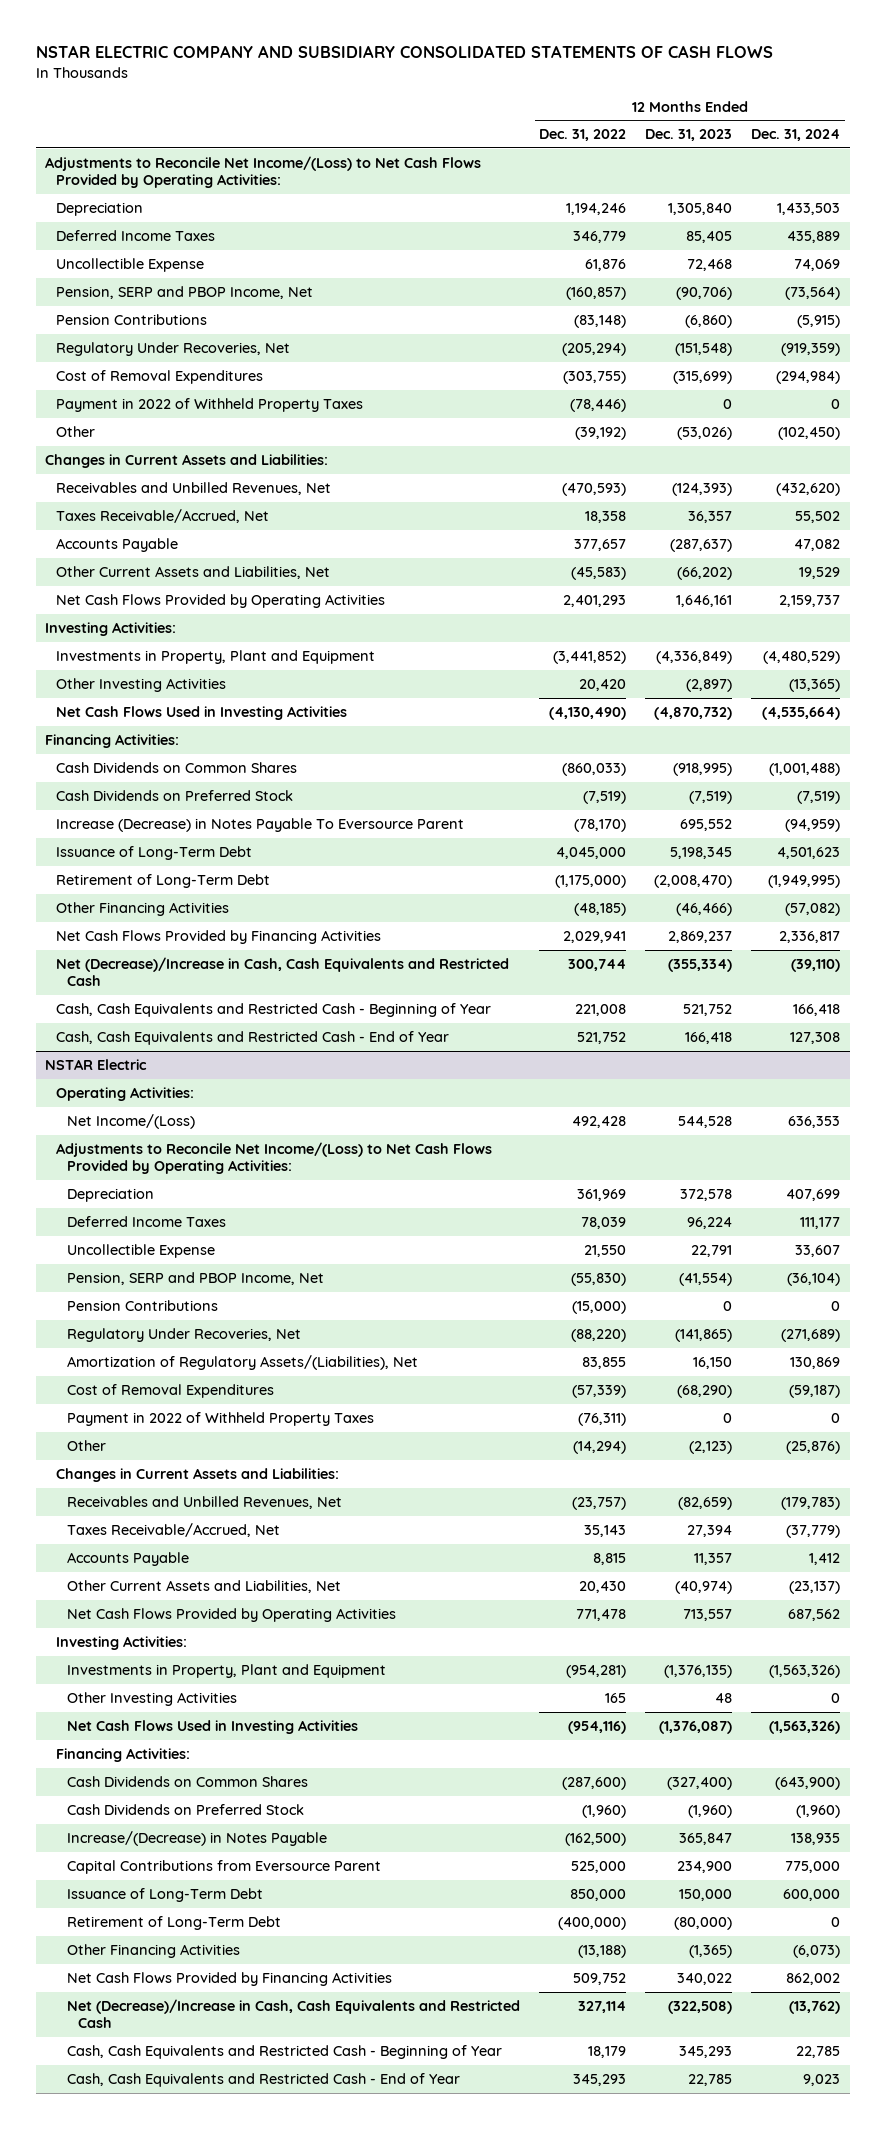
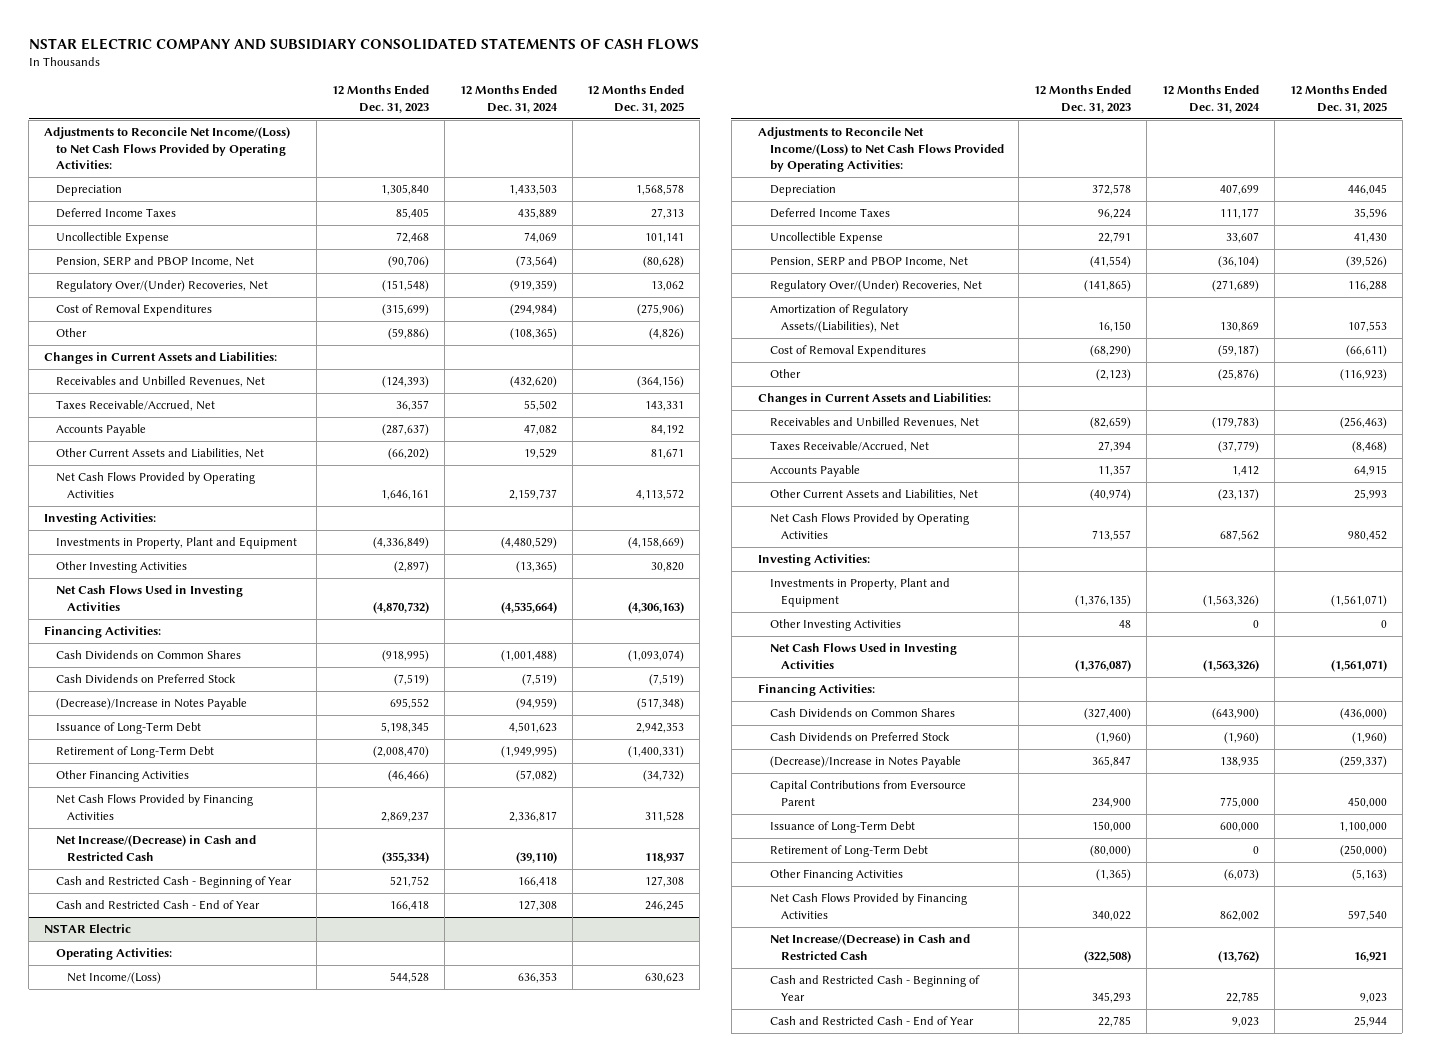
[539,129,627,142] Dec. 31, 2022 -> none
none -> [587,85,685,113] 12 Months Ended Dec. 31, 2025
[56,313,208,325] Pension Contributions -> none
[56,341,291,356] Regulatory Under Recoveries, Net -> [55,280,268,293] Regulatory Over/(Under) Recoveries, Net
[56,397,364,412] Payment in 2022 of Withheld Property Taxes -> none
[677,426,733,440] (53,026) -> [387,328,429,341] (59,886)
[778,426,841,440] (102,450) -> [509,328,557,341] (108,365)
[56,817,465,832] Increase (Decrease) in Notes Payable To Eversource Parent -> [55,698,247,711] (Decrease)/Increase in Notes Payable
[56,956,510,986] Net (Decrease)/Increase in Cash, Cash Equivalents and Restricted Cash -> [55,835,256,861] Net Increase/(Decrease) in Cash and Restricted Cash
[56,1002,492,1017] Cash, Cash Equivalents and Restricted Cash - Beginning of Year -> [55,876,292,889] Cash and Restricted Cash - Beginning of Year
[56,1030,450,1045] Cash, Cash Equivalents and Restricted Cash - End of Year -> [55,900,260,911] Cash and Restricted Cash - End of Year
[67,1299,219,1311] Pension Contributions -> none
[67,1327,302,1342] Regulatory Under Recoveries, Net -> [769,280,982,293] Regulatory Over/(Under) Recoveries, Net
[67,1411,375,1426] Payment in 2022 of Withheld Property Taxes -> none
[67,1830,328,1846] Increase/(Decrease) in Notes Payable -> [769,756,961,769] (Decrease)/Increase in Notes Payable
[67,1998,521,2028] Net (Decrease)/Increase in Cash, Cash Equivalents and Restricted Cash -> [769,934,970,960] Net Increase/(Decrease) in Cash and Restricted Cash
[67,2044,503,2059] Cash, Cash Equivalents and Restricted Cash - Beginning of Year -> [769,975,980,1001] Cash and Restricted Cash - Beginning of Year
[67,2072,461,2087] Cash, Cash Equivalents and Restricted Cash - End of Year -> [769,1016,974,1027] Cash and Restricted Cash - End of Year

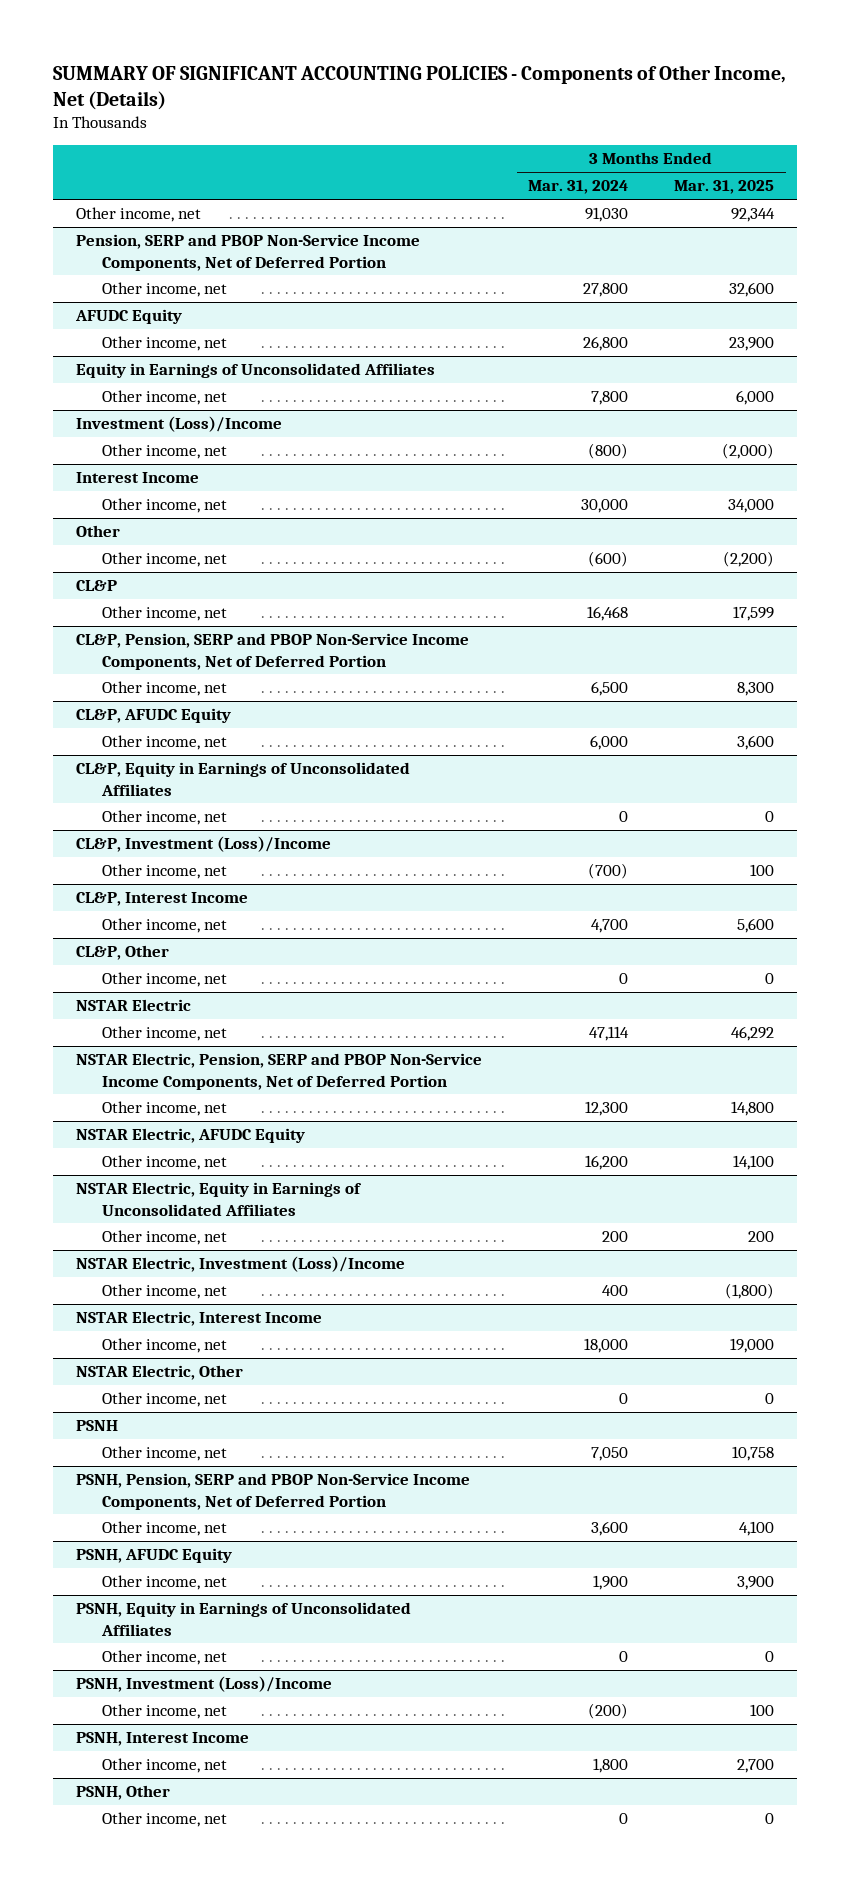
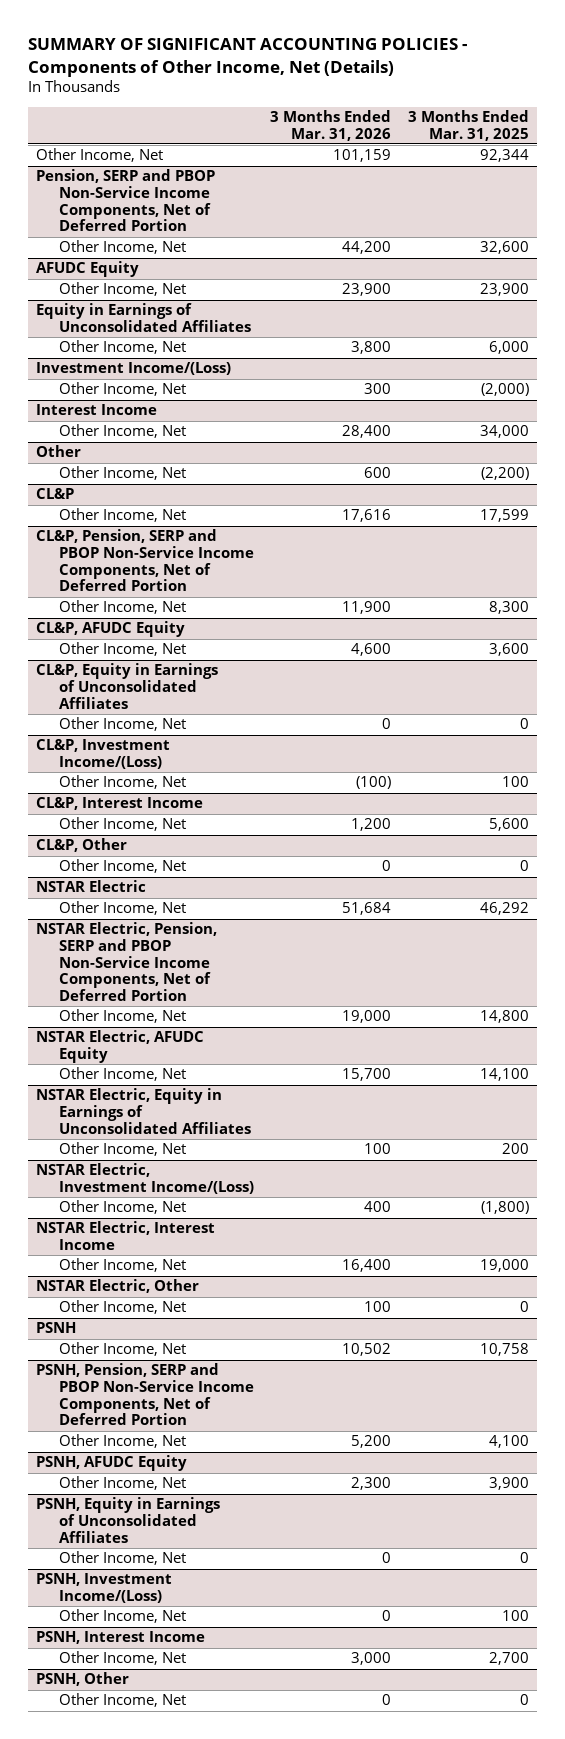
[528,180,629,195] Mar. 31, 2024 -> none
none -> [270,110,392,141] 3 Months Ended Mar. 31, 2026
[76,207,202,223] Other income, net -> [36,148,164,163] Other Income, Net
[102,282,228,298] Other income, net -> [58,240,186,255] Other Income, Net
[102,336,228,352] Other income, net -> [58,282,186,297] Other Income, Net
[102,390,228,406] Other income, net -> [58,340,186,355] Other Income, Net
[76,416,283,433] Investment (Loss)/Income -> [36,362,232,376] Investment Income/(Loss)
[102,444,228,460] Other income, net -> [58,382,186,397] Other Income, Net
[102,498,228,514] Other income, net -> [58,424,186,439] Other Income, Net
[102,552,228,568] Other income, net -> [58,466,186,481] Other Income, Net
[102,606,228,622] Other income, net -> [58,508,186,523] Other Income, Net
[102,681,228,697] Other income, net -> [58,600,186,615] Other Income, Net
[102,735,228,751] Other income, net -> [58,642,186,657] Other Income, Net
[102,810,228,826] Other income, net -> [58,717,186,732] Other Income, Net
[76,836,332,853] CL&P, Investment (Loss)/Income -> [36,739,171,770] CL&P, Investment Income/(Loss)
[102,864,228,880] Other income, net -> [58,775,186,790] Other Income, Net
[102,918,228,934] Other income, net -> [58,817,186,832] Other Income, Net
[102,972,228,988] Other income, net -> [58,859,186,874] Other Income, Net
[102,1026,228,1042] Other income, net -> [58,901,186,916] Other Income, Net
[102,1101,228,1117] Other income, net -> [58,1009,186,1024] Other Income, Net
[102,1155,228,1171] Other income, net -> [58,1067,186,1082] Other Income, Net
[102,1230,228,1246] Other income, net -> [58,1142,186,1157] Other Income, Net
[76,1256,406,1273] NSTAR Electric, Investment (Loss)/Income -> [36,1163,254,1195] NSTAR Electric, Investment Income/(Loss)
[102,1284,228,1300] Other income, net -> [58,1200,186,1215] Other Income, Net
[102,1338,228,1354] Other income, net -> [58,1258,186,1273] Other Income, Net
[102,1392,228,1408] Other income, net -> [58,1300,186,1315] Other Income, Net
[102,1446,228,1462] Other income, net -> [58,1342,186,1357] Other Income, Net
[102,1521,228,1537] Other income, net -> [58,1434,186,1449] Other Income, Net
[102,1575,228,1591] Other income, net -> [58,1476,186,1491] Other Income, Net
[102,1650,228,1666] Other income, net -> [58,1551,186,1566] Other Income, Net
[76,1676,333,1693] PSNH, Investment (Loss)/Income -> [36,1573,173,1604] PSNH, Investment Income/(Loss)
[102,1704,228,1720] Other income, net -> [58,1609,186,1624] Other Income, Net
[102,1758,228,1774] Other income, net -> [58,1651,186,1666] Other Income, Net
[102,1812,228,1828] Other income, net -> [58,1693,186,1708] Other Income, Net

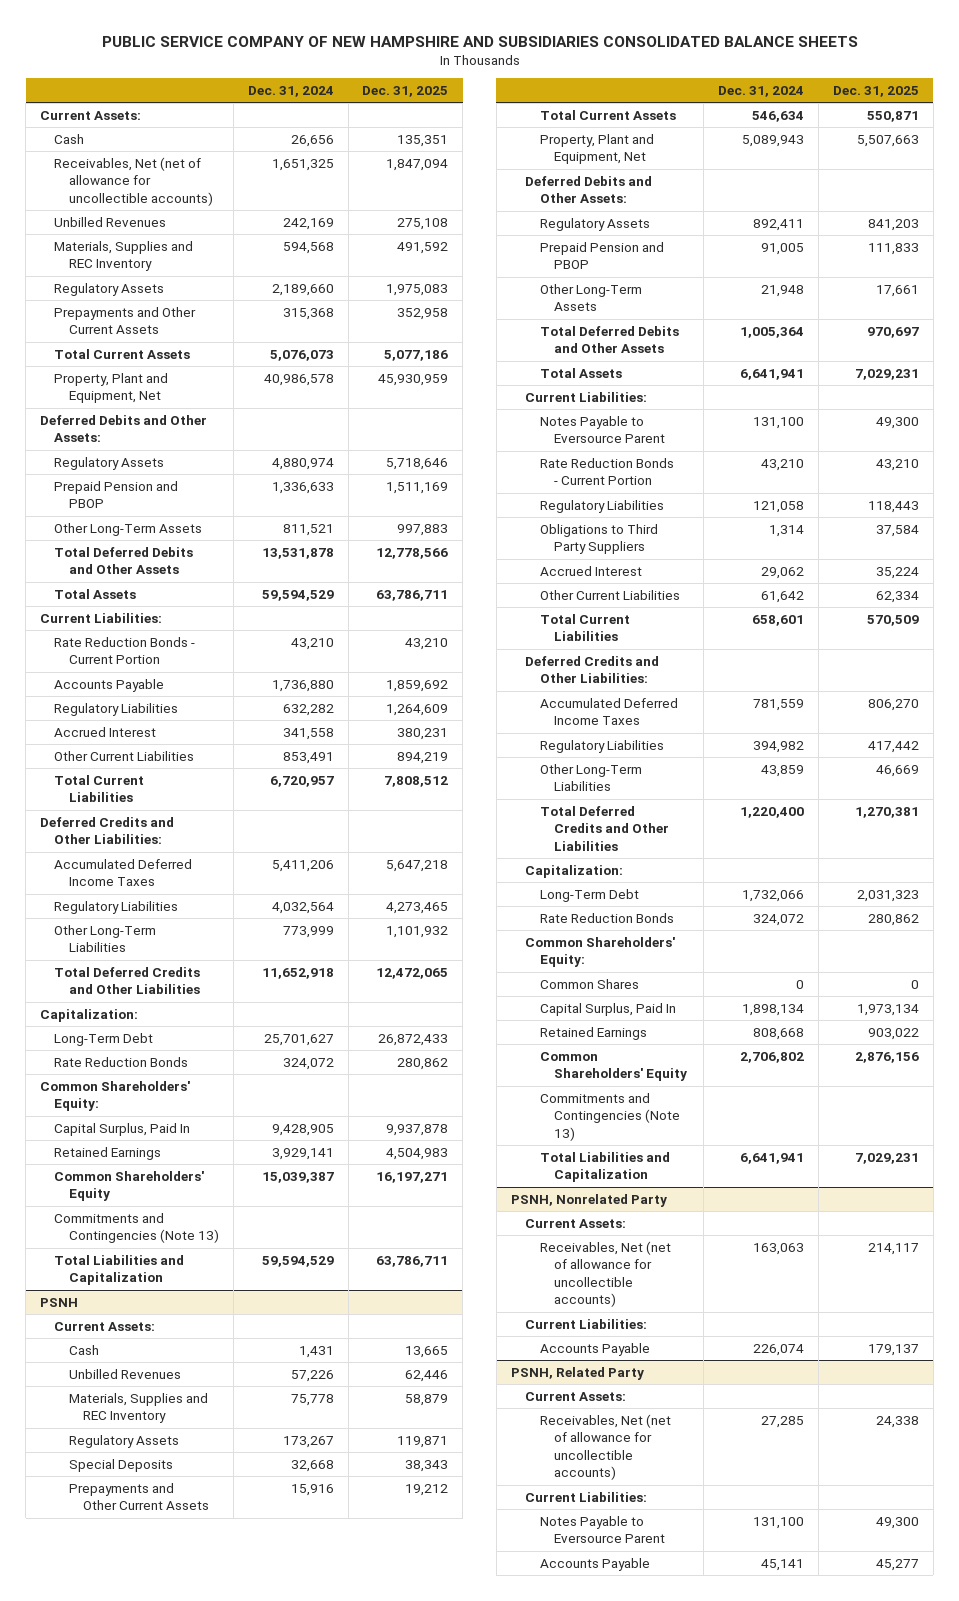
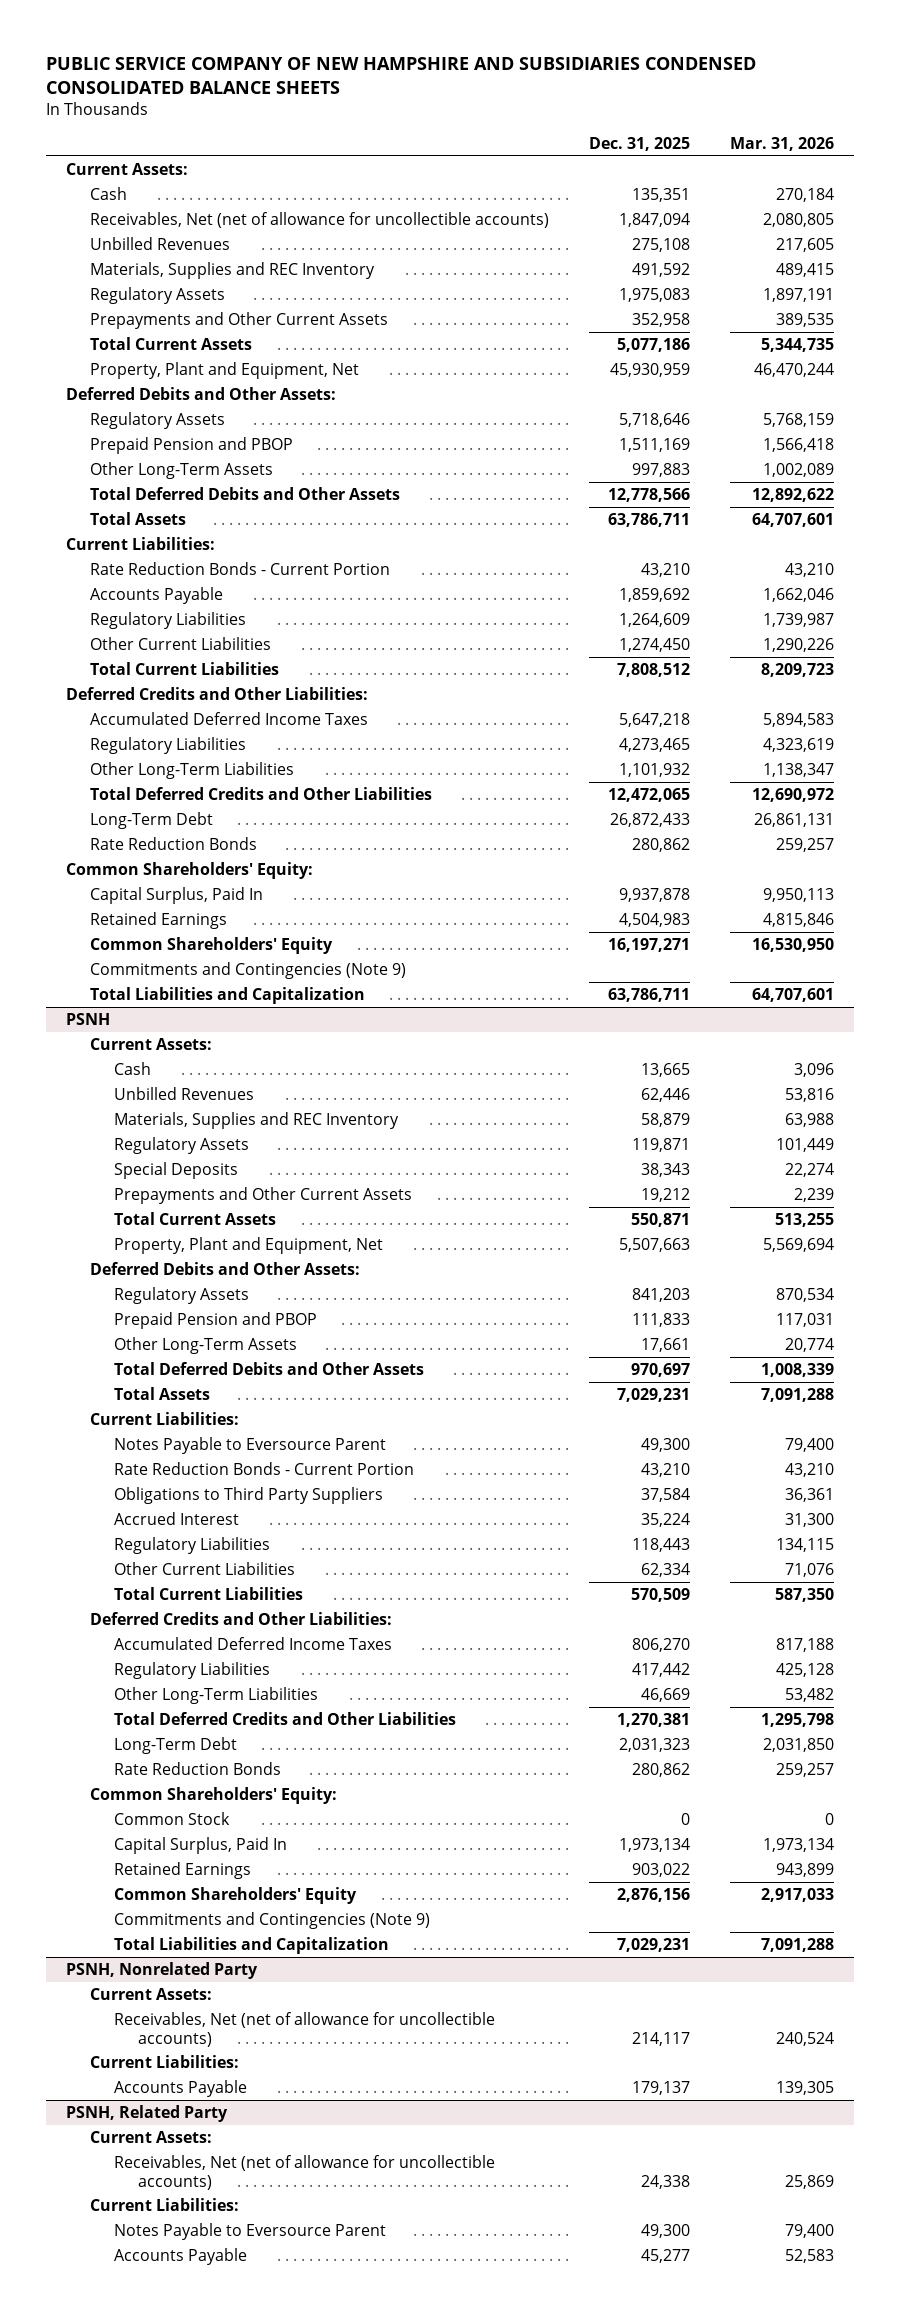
[101,35,858,47] PUBLIC SERVICE COMPANY OF NEW HAMPSHIRE AND SUBSIDIARIES CONSOLIDATED BALANCE SHEETS -> [45,56,756,95] PUBLIC SERVICE COMPANY OF NEW HAMPSHIRE AND SUBSIDIARIES CONDENSED CONSOLIDATED BALANCE SHEETS
[247,86,334,98] Dec. 31, 2024 -> none
none -> [729,136,834,151] Mar. 31, 2026
[54,726,157,737] Accrued Interest -> none
[397,751,449,764] 894,219 -> [618,637,690,652] 1,274,450
[40,1008,139,1022] Capitalization: -> none
[54,1212,219,1244] Commitments and Contingencies (Note 13) -> [89,961,406,979] Commitments and Contingencies (Note 9)
[539,499,664,513] Regulatory Liabilities -> [113,1536,270,1554] Regulatory Liabilities
[525,864,624,878] Capitalization: -> none
[539,978,639,989] Common Shares -> [113,1811,230,1825] Common Stock
[539,1092,681,1141] Commitments and Contingencies (Note 13) -> [113,1911,430,1929] Commitments and Contingencies (Note 9)

